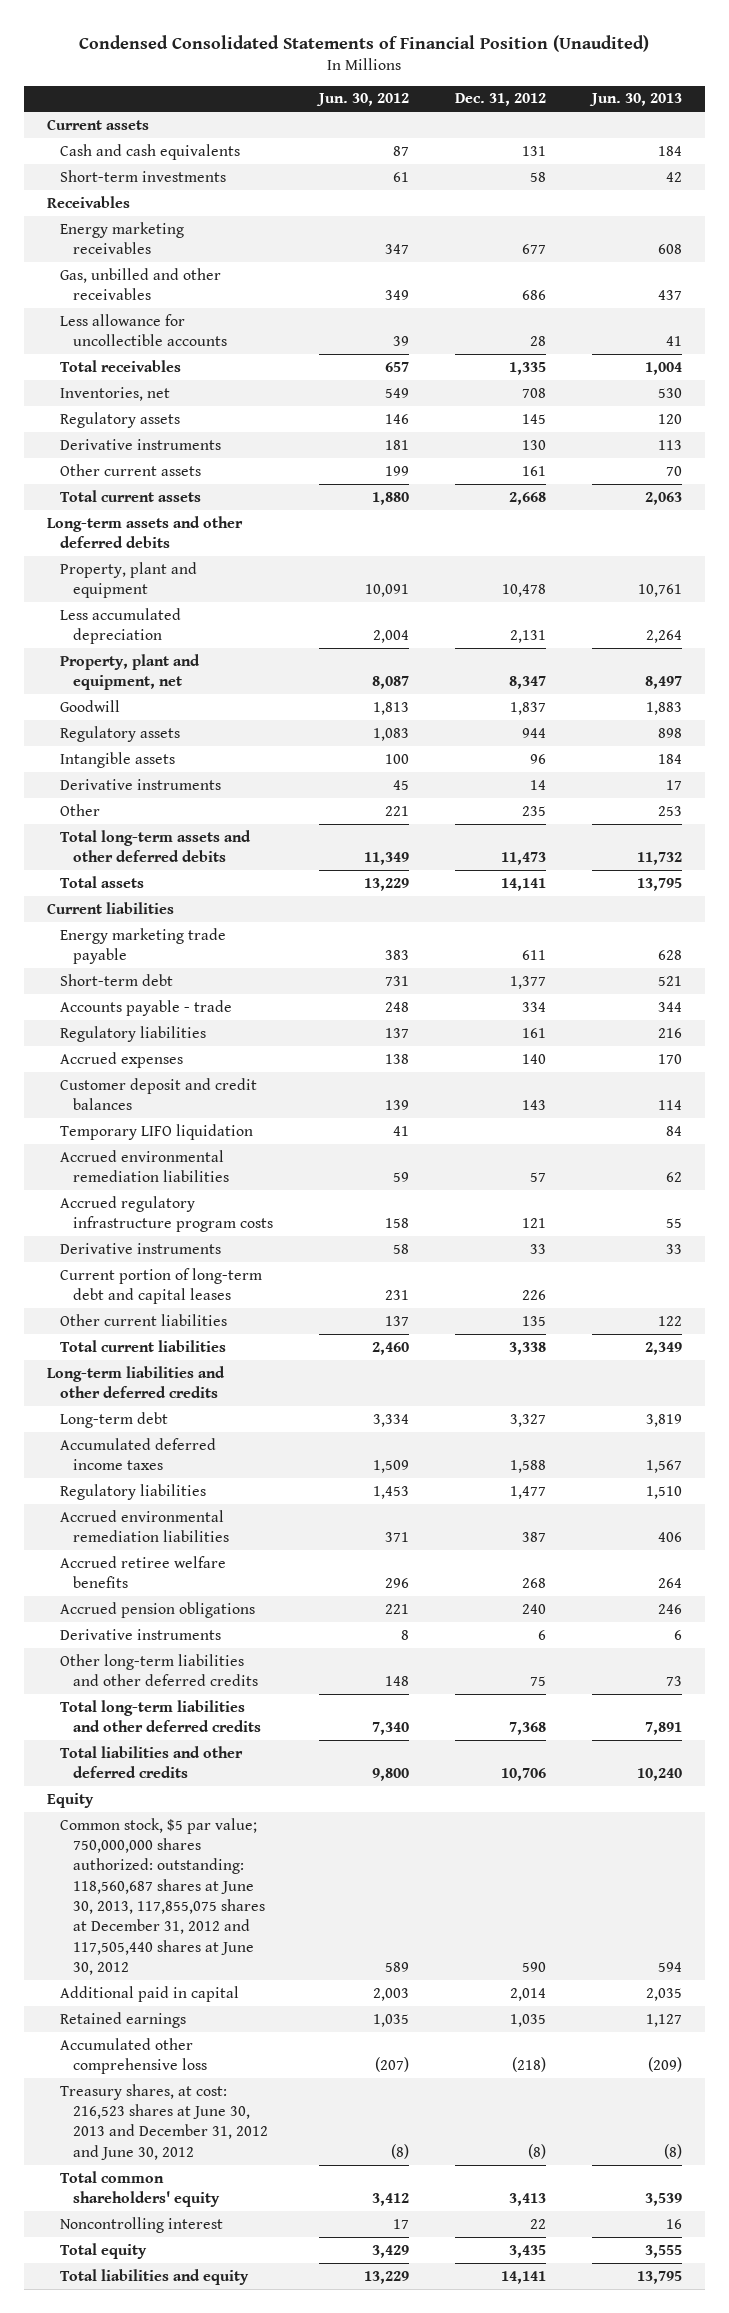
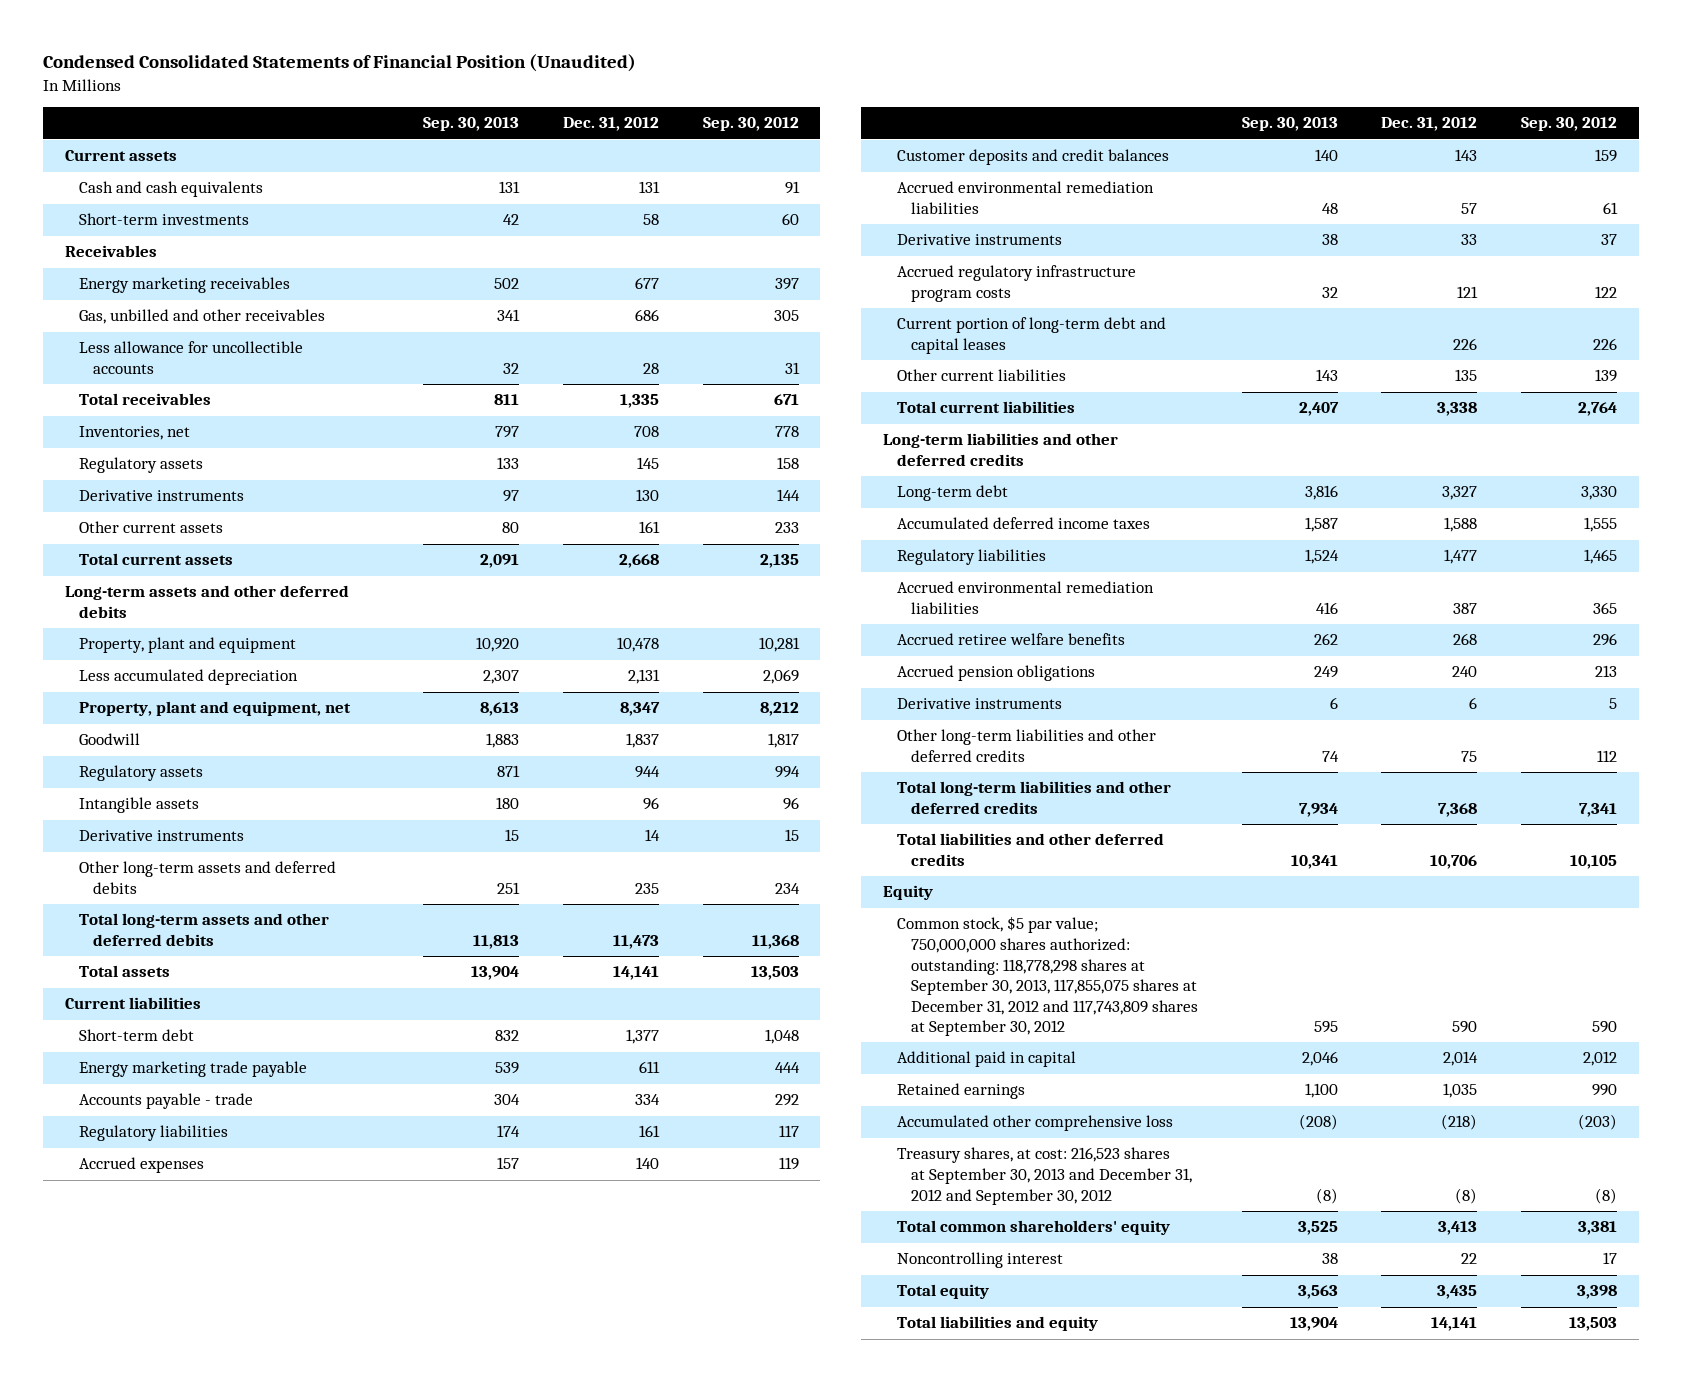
[315,93,409,107] Jun. 30, 2012 -> none
[588,93,682,107] Jun. 30, 2013 -> none
none -> [423,117,520,132] Sep. 30, 2013
none -> [702,117,799,132] Sep. 30, 2012
[59,803,100,816] Other -> [78,861,336,894] Other long-term assets and deferred debits
[59,927,226,965] Energy marketing trade payable -> [78,1061,307,1078] Energy marketing trade payable
[59,1123,253,1140] Temporary LIFO liquidation -> none
[59,1077,257,1111] Customer deposit and credit balances -> [897,149,1170,166] Customer deposits and credit balances
[59,1195,273,1233] Accrued regulatory infrastructure program costs -> [897,265,1137,302] Accrued regulatory infrastructure program costs
[59,1817,265,1975] Common stock, $5 par value; 750,000,000 shares authorized: outstanding: 118,560,687 shares at June 30, 2013, 117,855,075 shares at December 31, 2012 and 117,505,440 shares at June 30, 2012 -> [897,916,1199,1037] Common stock, $5 par value; 750,000,000 shares authorized: outstanding: 118,778,298 shares at September 30, 2013, 117,855,075 shares at December 31, 2012 and 117,743,809 shares at September 30, 2012
[59,2083,268,2160] Treasury shares, at cost: 216,523 shares at June 30, 2013 and December 31, 2012 and June 30, 2012 -> [897,1147,1193,1205] Treasury shares, at cost: 216,523 shares at September 30, 2013 and December 31, 2012 and September 30, 2012

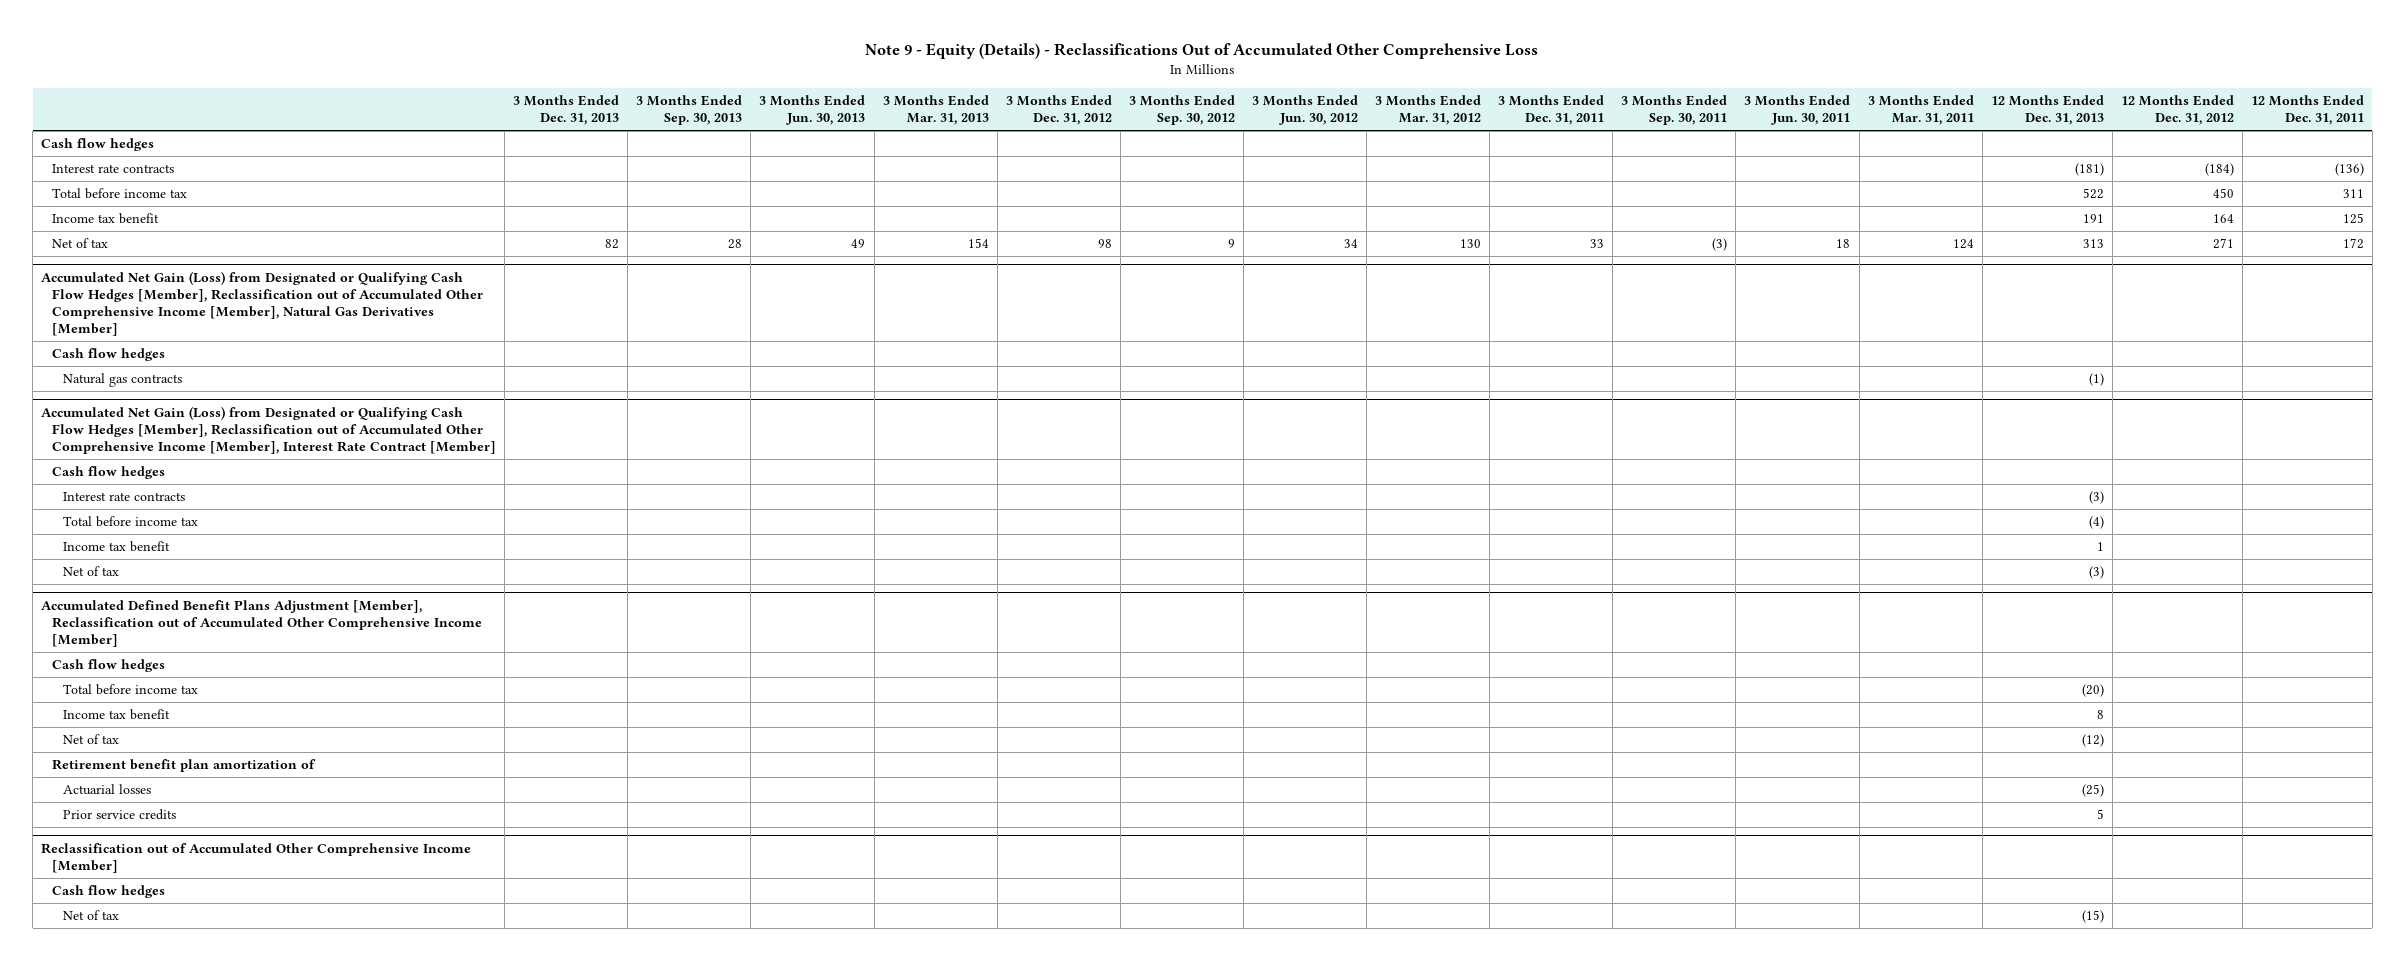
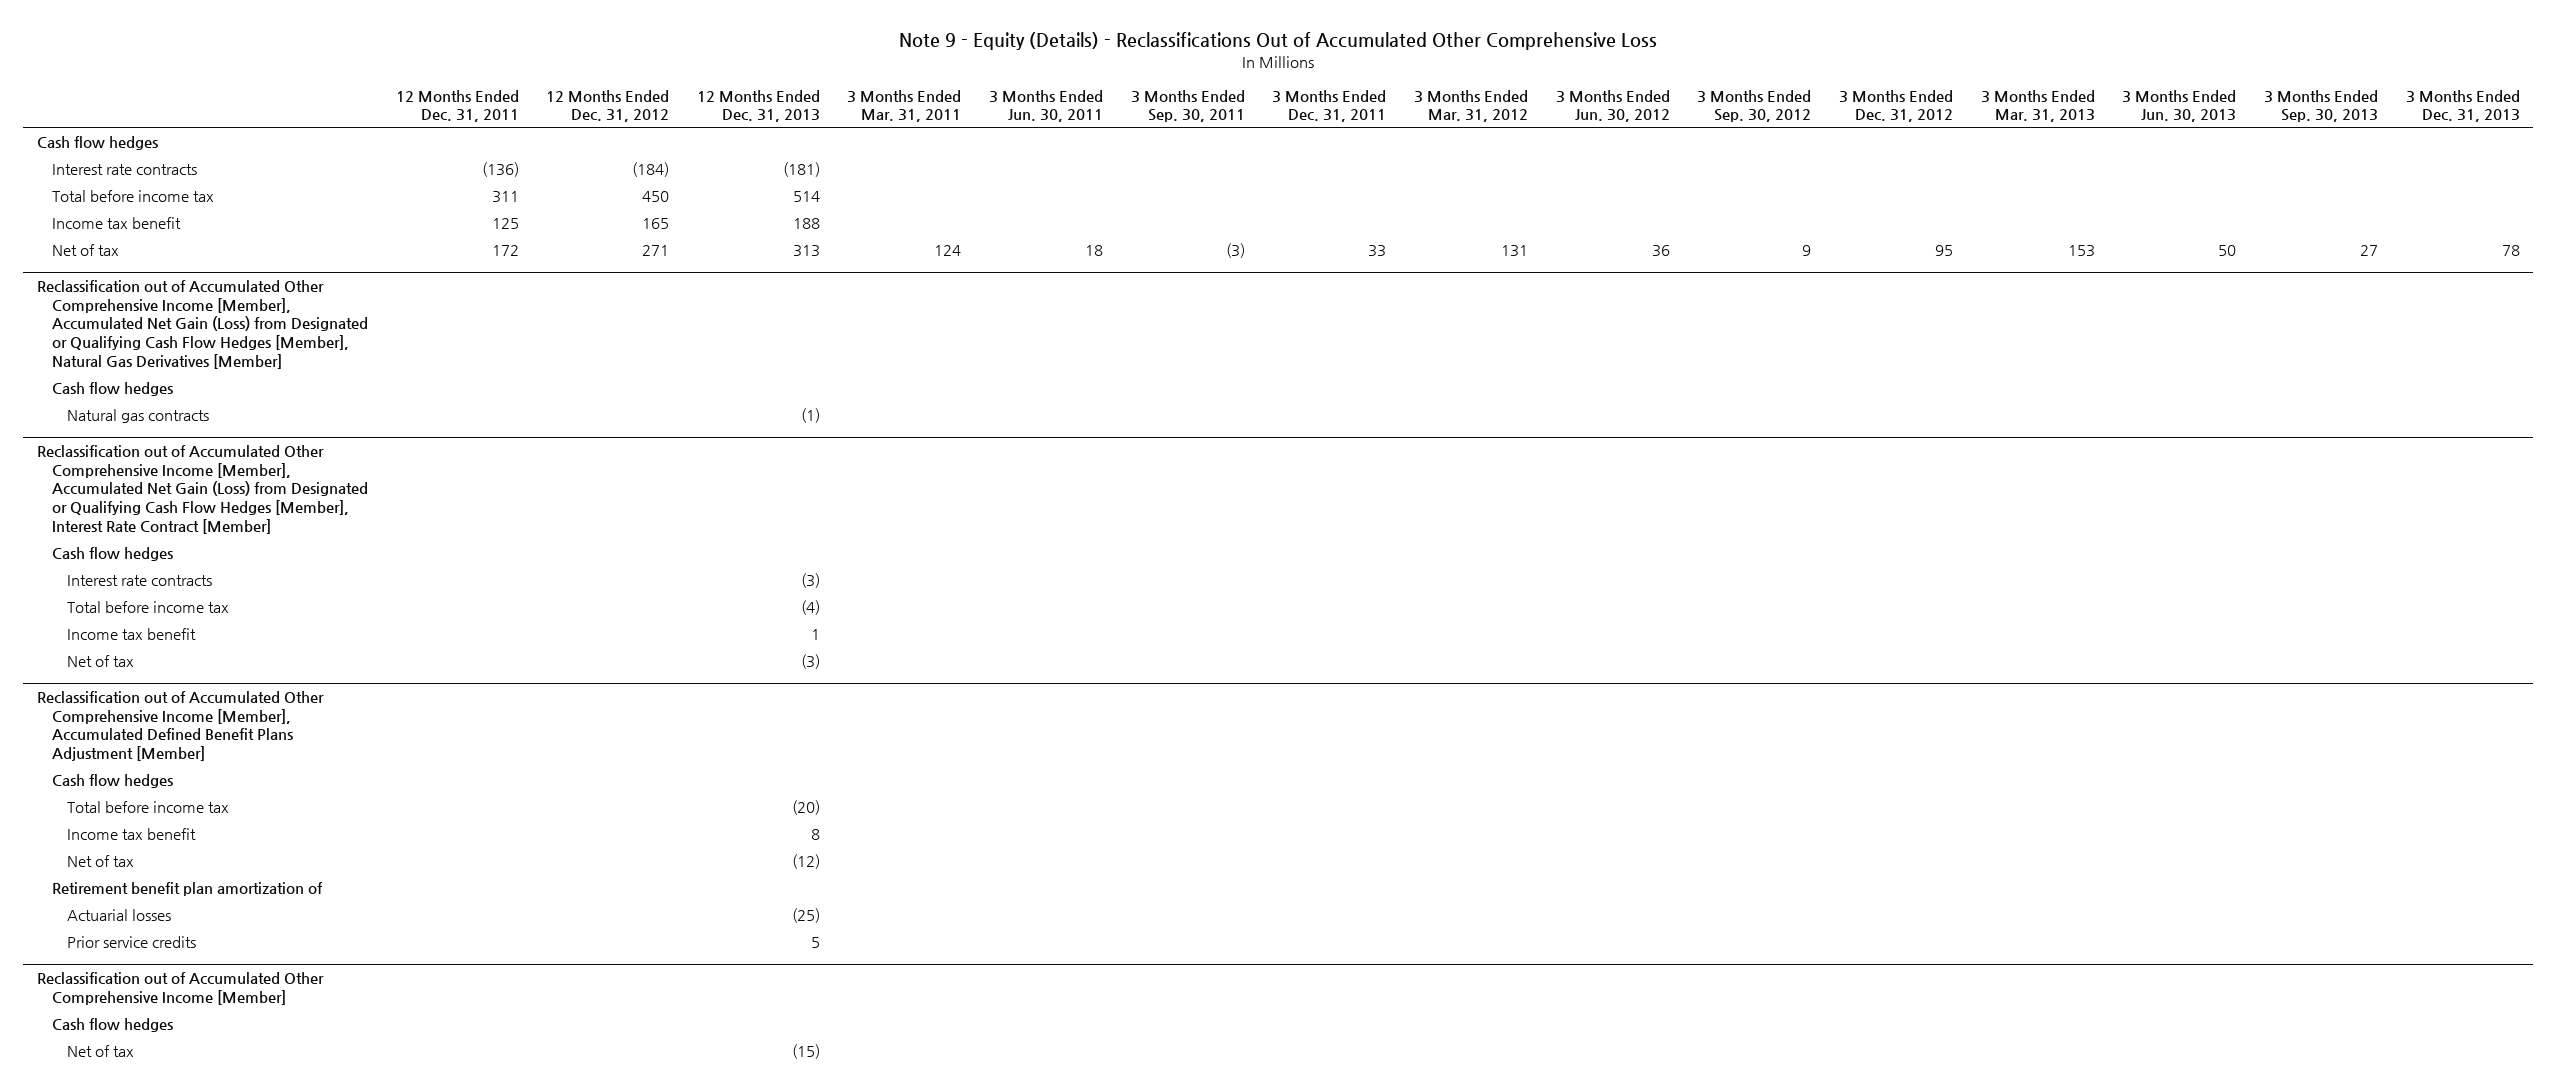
[2082,188,2104,200] 522 -> [792,190,820,202] 514
[2082,214,2104,224] 191 -> [792,217,820,229] 188
[2212,214,2234,224] 164 -> [642,217,670,229] 165
[605,239,620,250] 82 -> [2501,244,2520,256] 78
[728,239,743,250] 28 -> [2359,244,2378,256] 27
[851,239,866,249] 49 -> [2218,244,2237,256] 50
[967,238,989,249] 154 -> [2067,244,2095,257] 153
[1097,239,1112,249] 98 -> [1935,244,1954,256] 95
[1343,239,1358,249] 34 -> [1651,244,1670,257] 36
[1460,239,1482,249] 130 -> [1501,244,1529,257] 131
[41,270,484,337] Accumulated Net Gain (Loss) from Designated or Qualifying Cash Flow Hedges [Member], Reclassification out of Accumulated Other Comprehensive Income [Member], Natural Gas Derivatives [Member] -> [36,280,368,369] Reclassification out of Accumulated Other Comprehensive Income [Member], Accumulated Net Gain (Loss) from Designated or Qualifying Cash Flow Hedges [Member], Natural Gas Derivatives [Member]
[41,405,497,455] Accumulated Net Gain (Loss) from Designated or Qualifying Cash Flow Hedges [Member], Reclassification out of Accumulated Other Comprehensive Income [Member], Interest Rate Contract [Member] -> [36,445,368,534] Reclassification out of Accumulated Other Comprehensive Income [Member], Accumulated Net Gain (Loss) from Designated or Qualifying Cash Flow Hedges [Member], Interest Rate Contract [Member]
[41,599,483,648] Accumulated Defined Benefit Plans Adjustment [Member], Reclassification out of Accumulated Other Comprehensive Income [Member] -> [36,691,324,762] Reclassification out of Accumulated Other Comprehensive Income [Member], Accumulated Defined Benefit Plans Adjustment [Member]

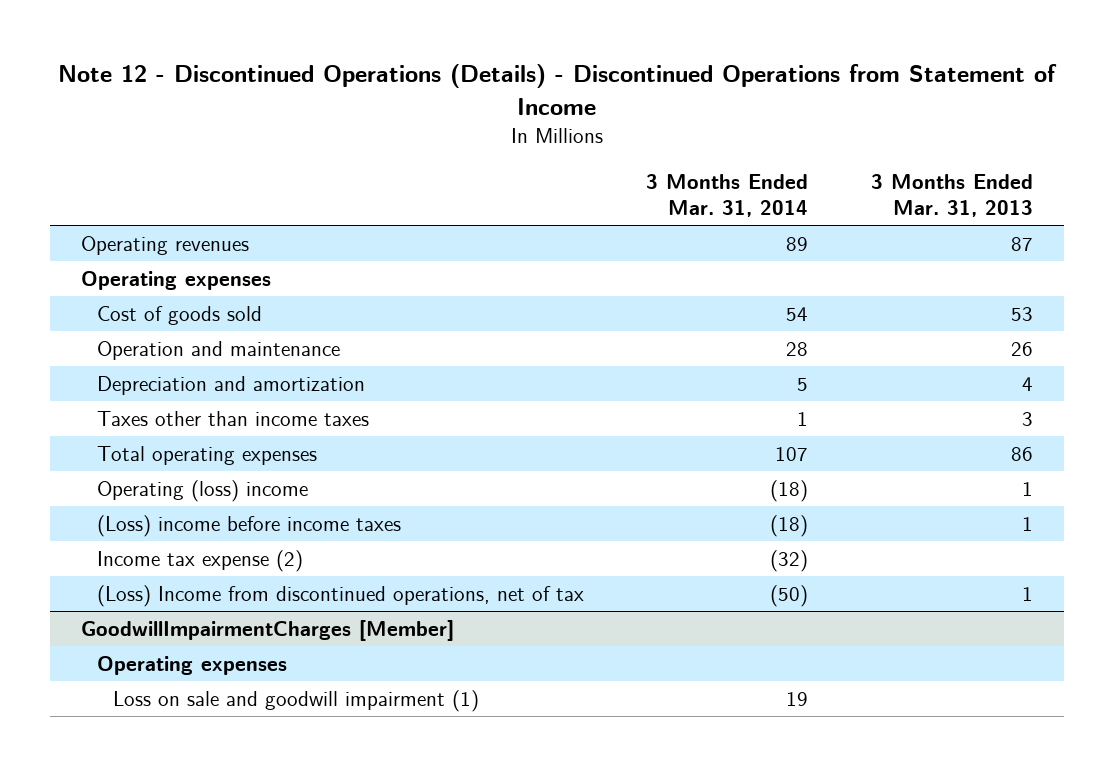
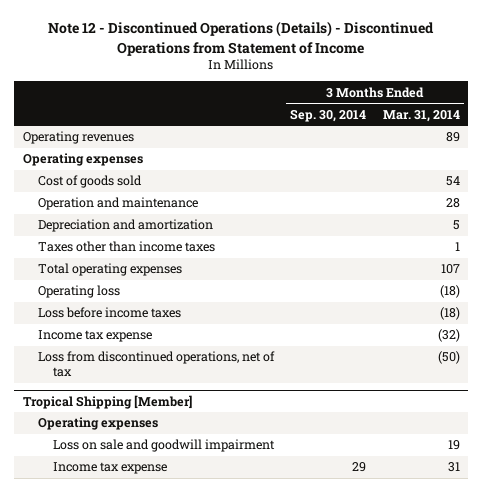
[870,173,1033,217] 3 Months Ended Mar. 31, 2013 -> none
none -> [290,108,367,122] Sep. 30, 2014
[81,620,455,642] GoodwillImpairmentCharges [Member] -> none
[97,480,309,503] Operating (loss) income -> [37,285,120,299] Operating loss
[97,515,402,538] (Loss) income before income taxes -> [37,307,181,319] Loss before income taxes
[97,550,304,573] Income tax expense (2) -> [37,330,152,343] Income tax expense
[97,585,585,608] (Loss) Income from discontinued operations, net of tax -> [37,351,275,378] Loss from discontinued operations, net of tax
none -> [22,394,192,409] Tropical Shipping [Member]
[113,690,480,713] Loss on sale and goodwill impairment (1) -> [53,439,276,453] Loss on sale and goodwill impairment
none -> [53,462,168,475] Income tax expense

